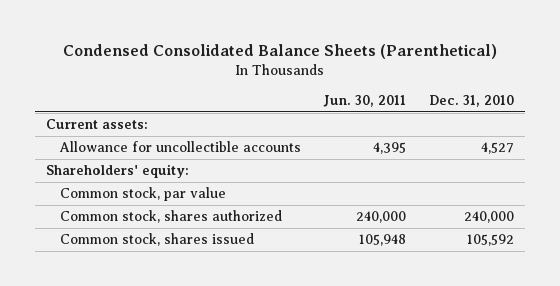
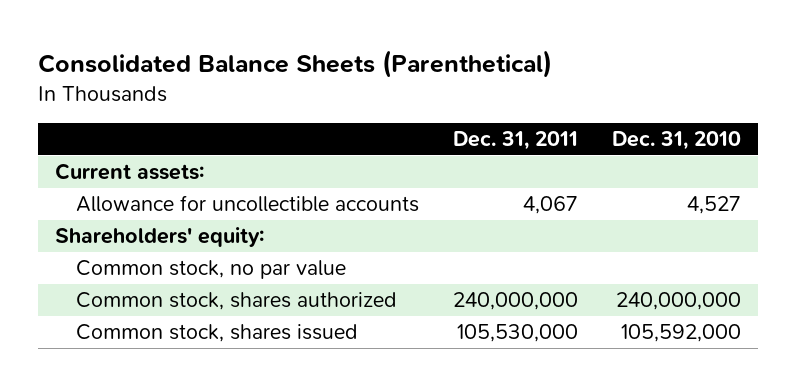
[63,44,498,60] Condensed Consolidated Balance Sheets (Parenthetical) -> [38,49,553,78] Consolidated Balance Sheets (Parenthetical)
[322,94,406,107] Jun. 30, 2011 -> none
none -> [453,130,579,150] Dec. 31, 2011
[59,187,226,202] Common stock, par value -> [76,260,347,280] Common stock, no par value
[463,211,514,224] 240,000 -> [616,292,742,311] 240,000,000
[466,234,514,247] 105,592 -> [621,324,742,343] 105,592,000

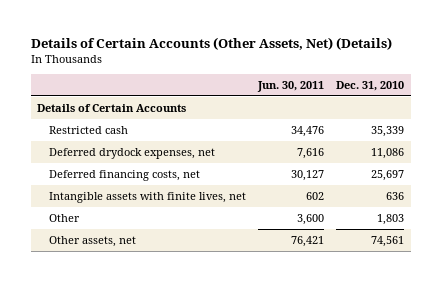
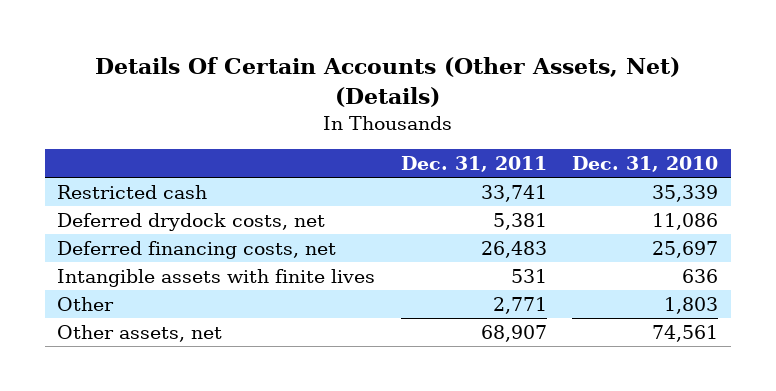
[30,36,392,50] Details of Certain Accounts (Other Assets, Net) (Details) -> [94,57,680,108] Details Of Certain Accounts (Other Assets, Net) (Details)
[256,81,324,93] Jun. 30, 2011 -> none
none -> [400,156,547,173] Dec. 31, 2011
[36,103,186,112] Details of Certain Accounts -> none
[48,147,215,159] Deferred drydock expenses, net -> [57,212,326,231] Deferred drydock costs, net
[48,191,246,203] Intangible assets with finite lives, net -> [57,268,376,287] Intangible assets with finite lives

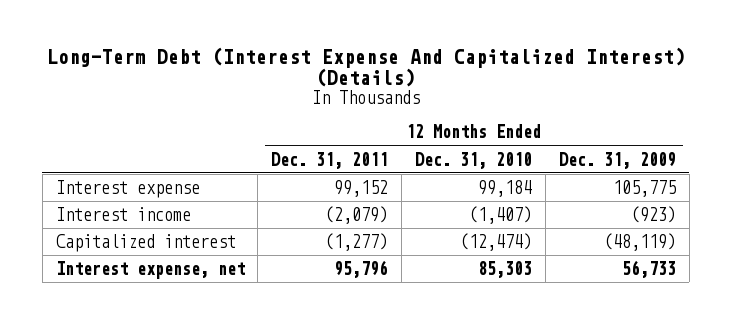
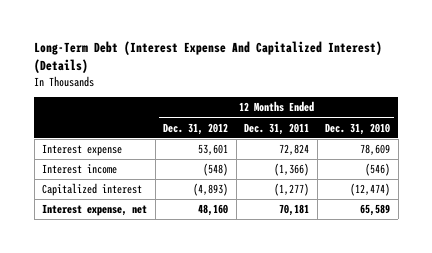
[558,151,676,169] Dec. 31, 2009 -> none
none -> [163,122,229,135] Dec. 31, 2012
[334,180,389,198] 99,152 -> [279,144,310,156] 72,824
[478,180,533,198] 99,184 -> [360,144,391,156] 78,609
[325,206,389,225] (2,079) -> [274,163,310,177] (1,366)
[469,206,533,225] (1,407) -> [365,163,391,177] (546)
[334,260,389,279] 95,796 -> [279,204,310,217] 70,181
[478,261,533,279] 85,303 -> [360,204,391,217] 65,589

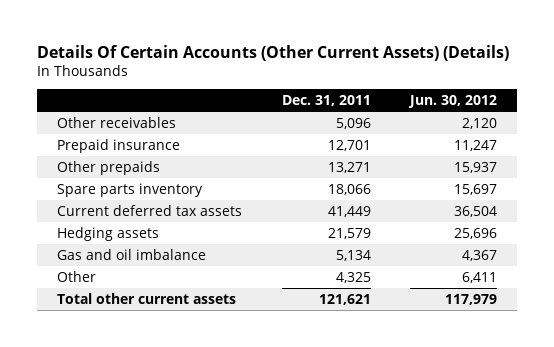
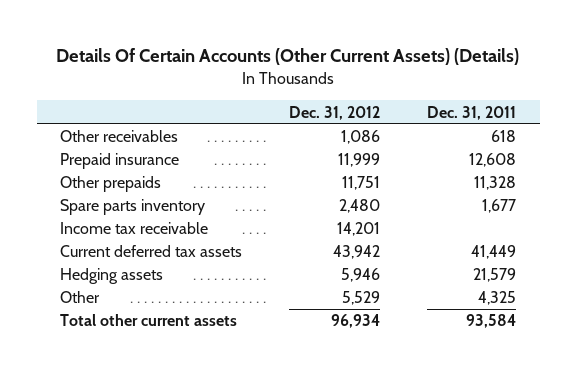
[408,94,498,108] Jun. 30, 2012 -> none
none -> [289,105,381,120] Dec. 31, 2012
[335,117,371,129] 5,096 -> [491,130,517,143] 618
[327,139,371,151] 12,701 -> [469,153,517,168] 12,608
[327,161,371,173] 13,271 -> [474,176,517,191] 11,328
[327,183,371,195] 18,066 -> [482,199,517,214] 1,677
none -> [60,222,209,235] Income tax receivable
[56,248,206,260] Gas and oil imbalance -> none
[318,293,371,305] 121,621 -> [466,314,517,329] 93,584

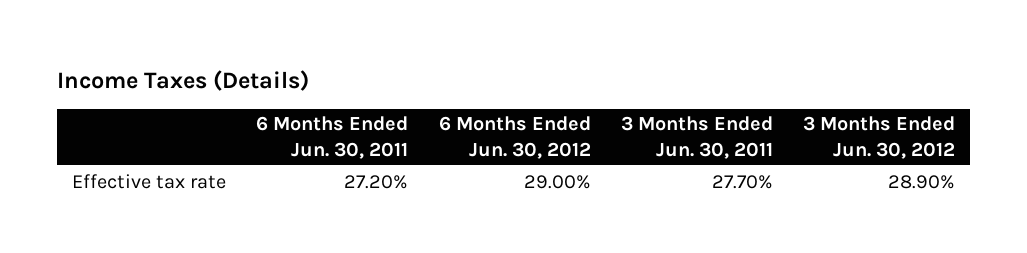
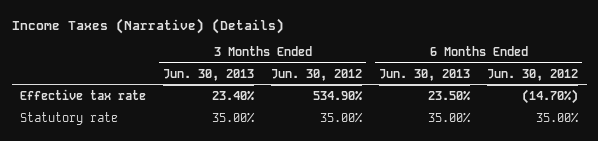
[56,70,309,92] Income Taxes (Details) -> [11,17,284,34] Income Taxes (Narrative) (Details)
[256,116,409,159] 6 Months Ended Jun. 30, 2011 -> none
[620,116,773,159] 3 Months Ended Jun. 30, 2011 -> none
none -> [163,68,255,81] Jun. 30, 2013
none -> [379,68,471,81] Jun. 30, 2013
[523,174,591,189] 29.00% -> [522,88,579,104] (14.70%)
[887,174,955,189] 28.90% -> [313,90,364,101] 534.90%
none -> [20,111,119,125] Statutory rate

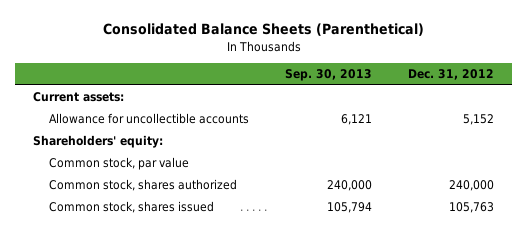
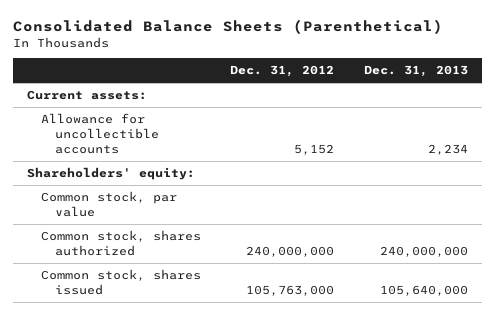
[284,69,372,82] Sep. 30, 2013 -> none
none -> [363,65,468,78] Dec. 31, 2013
[448,180,494,192] 240,000 -> [246,245,335,257] 240,000,000
[448,202,494,214] 105,763 -> [246,284,335,296] 105,763,000

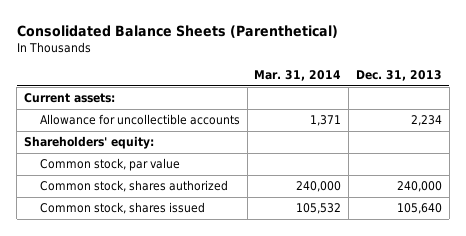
[230,65,335,78] Dec. 31, 2012 -> none
none -> [254,70,342,82] Mar. 31, 2014
[379,245,468,257] 240,000,000 -> [396,181,442,193] 240,000
[379,284,468,296] 105,640,000 -> [396,203,442,215] 105,640

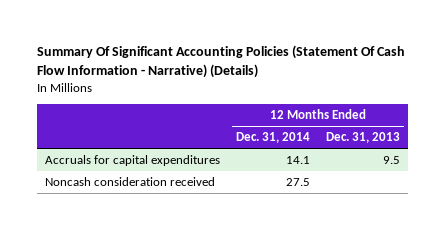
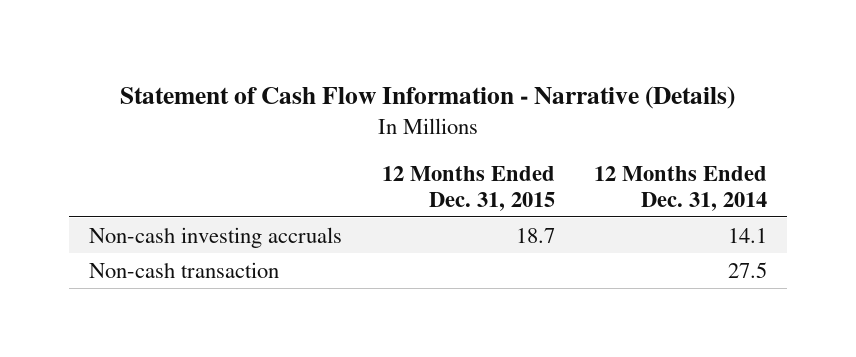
[37,45,406,79] Summary Of Significant Accounting Policies (Statement Of Cash Flow Information - Narrative) (Details) -> [120,86,736,110] Statement of Cash Flow Information - Narrative (Details)
[325,132,400,144] Dec. 31, 2013 -> none
none -> [381,166,555,212] 12 Months Ended Dec. 31, 2015
[45,154,221,166] Accruals for capital expenditures -> [89,226,343,248] Non-cash investing accruals
[45,176,216,186] Noncash consideration received -> [89,261,280,278] Non-cash transaction

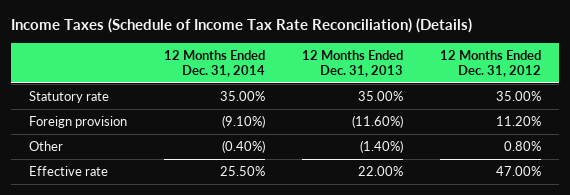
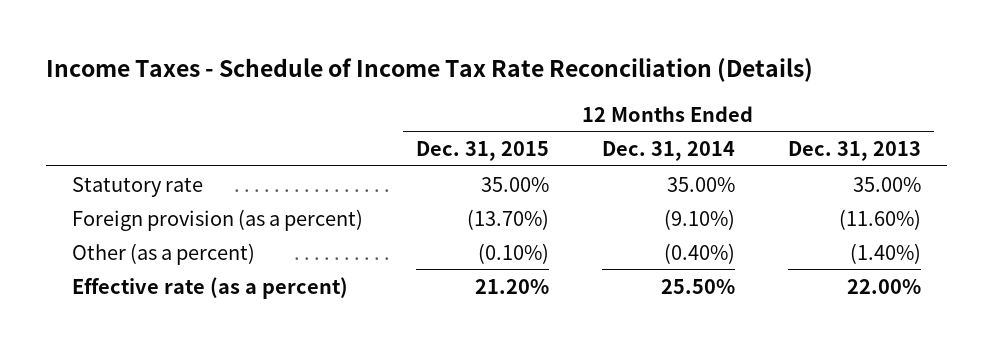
[10,18,472,34] Income Taxes (Schedule of Income Tax Rate Reconciliation) (Details) -> [46,58,814,83] Income Taxes - Schedule of Income Tax Rate Reconciliation (Details)
[439,49,541,77] 12 Months Ended Dec. 31, 2012 -> none
none -> [416,141,550,162] Dec. 31, 2015
[29,115,128,128] Foreign provision -> [72,208,364,231] Foreign provision (as a percent)
[29,140,64,151] Other -> [72,242,256,265] Other (as a percent)
[29,165,109,176] Effective rate -> [72,276,349,299] Effective rate (as a percent)

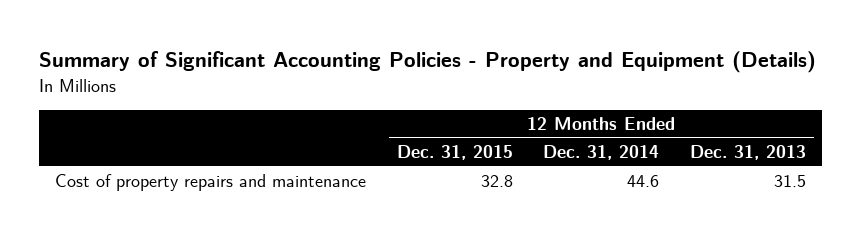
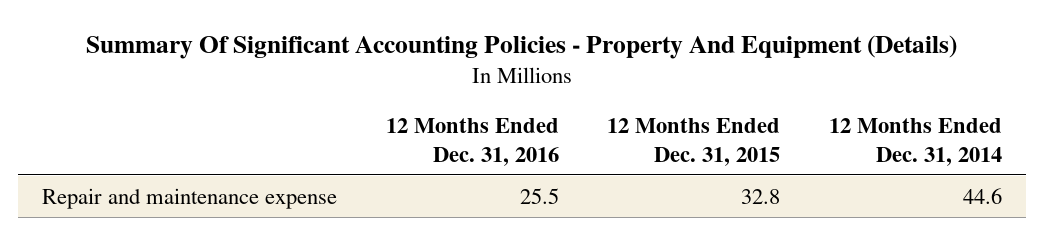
[39,51,817,74] Summary of Significant Accounting Policies - Property and Equipment (Details) -> [85,34,957,59] Summary Of Significant Accounting Policies - Property And Equipment (Details)
[690,145,807,161] Dec. 31, 2013 -> none
none -> [385,117,559,166] 12 Months Ended Dec. 31, 2016
[54,174,366,192] Cost of property repairs and maintenance -> [42,187,338,209] Repair and maintenance expense

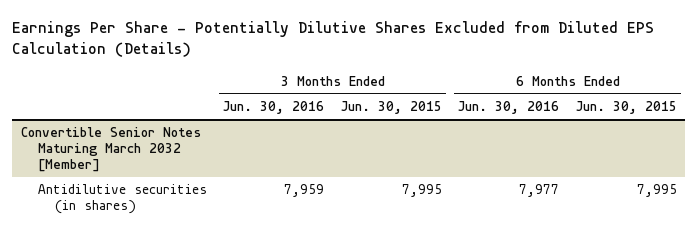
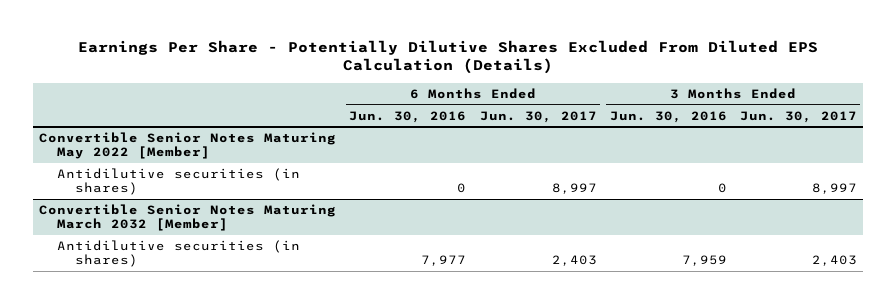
[12,21,655,58] Earnings Per Share - Potentially Dilutive Shares Excluded from Diluted EPS Calculation (Details) -> [78,39,819,75] Earnings Per Share - Potentially Dilutive Shares Excluded From Diluted EPS Calculation (Details)
[340,101,442,115] Jun. 30, 2015 -> none
[575,101,677,115] Jun. 30, 2015 -> none
none -> [479,110,597,123] Jun. 30, 2017
none -> [739,110,857,123] Jun. 30, 2017
none -> [39,132,337,160] Convertible Senior Notes Maturing May 2022 [Member]
none -> [57,168,301,196] Antidilutive securities (in shares)

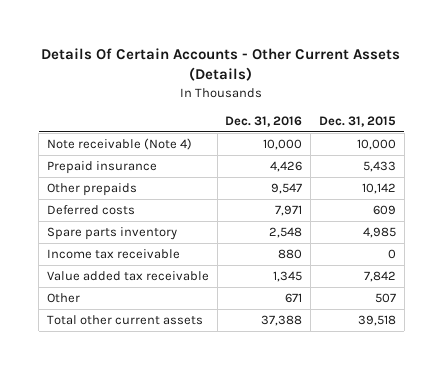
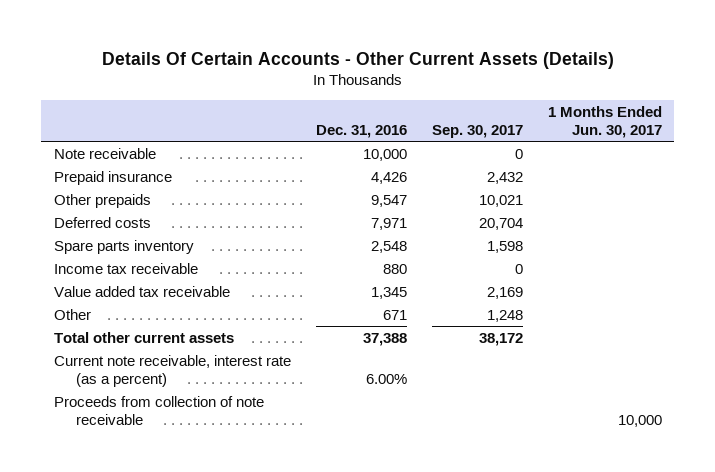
[318,115,396,127] Dec. 31, 2015 -> none
none -> [431,124,523,138] Sep. 30, 2017
none -> [547,105,662,138] 1 Months Ended Jun. 30, 2017
[46,138,192,151] Note receivable (Note 4) -> [53,147,156,159] Note receivable
none -> [53,354,291,387] Current note receivable, interest rate (as a percent)
none -> [53,395,264,425] Proceeds from collection of note receivable

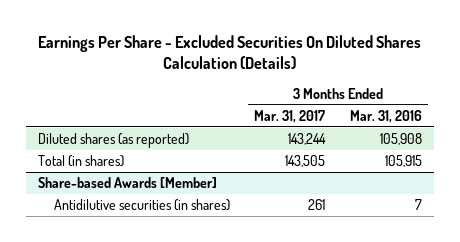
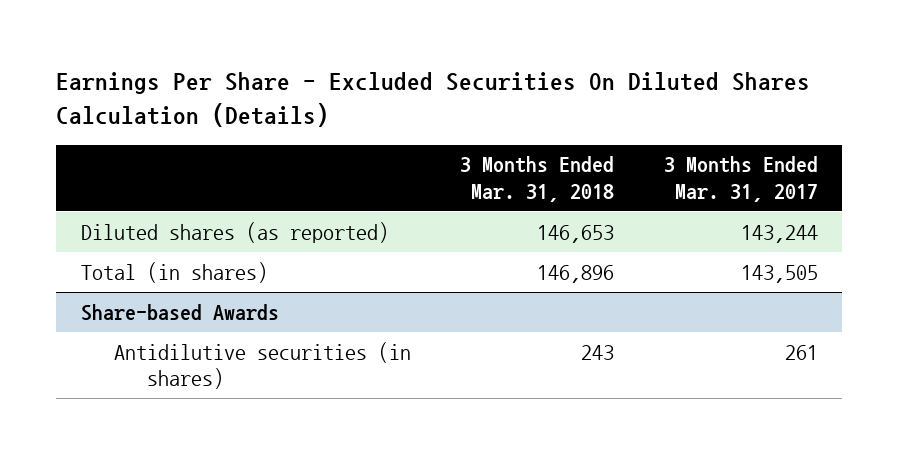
[349,109,422,123] Mar. 31, 2016 -> none
none -> [460,156,615,203] 3 Months Ended Mar. 31, 2018
[38,176,218,188] Share-based Awards [Member] -> [80,303,279,321] Share-based Awards

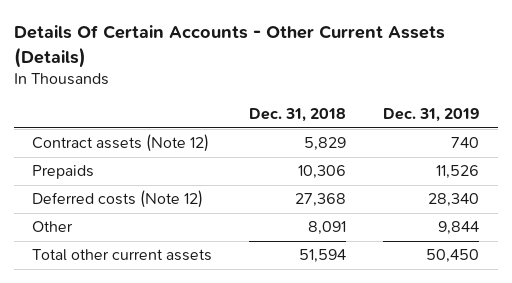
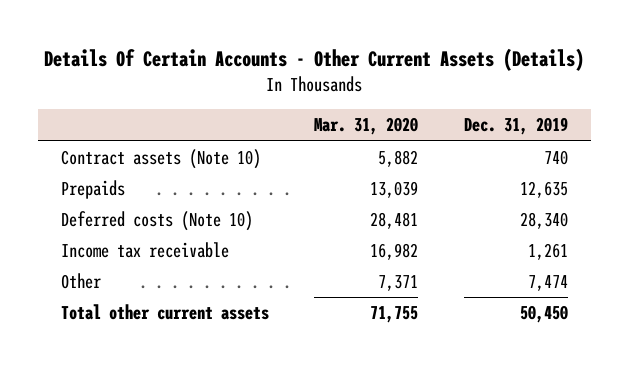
[249,108,347,123] Dec. 31, 2018 -> none
none -> [314,117,419,136] Mar. 31, 2020
[32,134,210,153] Contract assets (Note 12) -> [60,149,261,170] Contract assets (Note 10)
[436,165,480,180] 11,526 -> [520,181,569,199] 12,635
[32,190,204,209] Deferred costs (Note 12) -> [60,211,253,232] Deferred costs (Note 10)
none -> [60,242,229,259] Income tax receivable
[438,221,480,236] 9,844 -> [528,275,569,292] 7,474

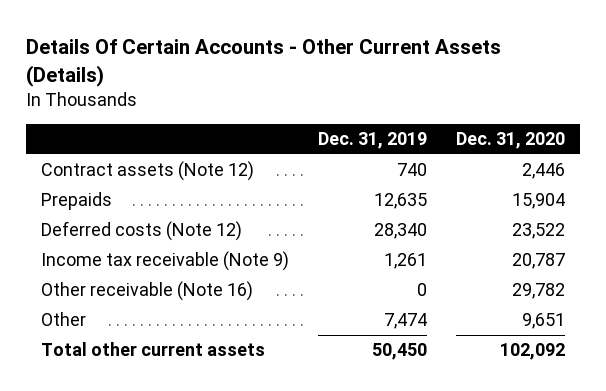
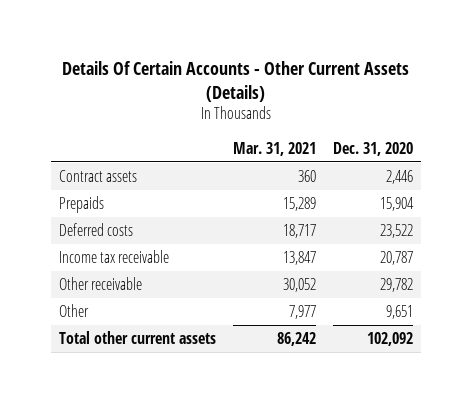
[318,132,428,150] Dec. 31, 2019 -> none
none -> [233,141,317,156] Mar. 31, 2021
[40,161,254,182] Contract assets (Note 12) -> [59,169,138,182] Contract assets
[40,221,242,242] Deferred costs (Note 12) -> [59,222,134,236] Deferred costs
[40,251,289,272] Income tax receivable (Note 9) -> [59,249,170,263] Income tax receivable
[40,281,253,302] Other receivable (Note 16) -> [59,276,143,290] Other receivable

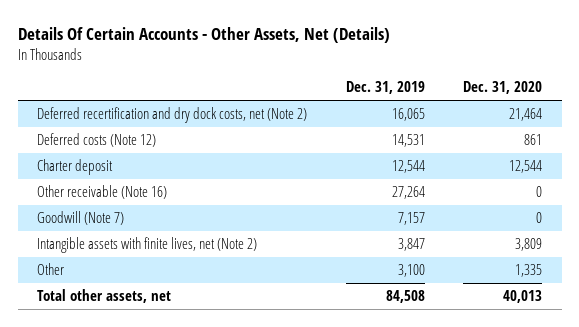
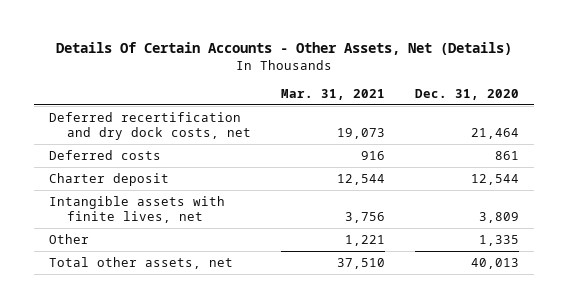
[345,81,425,95] Dec. 31, 2019 -> none
none -> [280,88,385,100] Mar. 31, 2021
[37,107,308,124] Deferred recertification and dry dock costs, net (Note 2) -> [48,111,251,141] Deferred recertification and dry dock costs, net
[37,133,157,148] Deferred costs (Note 12) -> [48,149,161,160] Deferred costs
[37,185,168,200] Other receivable (Note 16) -> none
[37,211,125,226] Goodwill (Note 7) -> none
[37,237,258,254] Intangible assets with finite lives, net (Note 2) -> [48,195,225,224] Intangible assets with finite lives, net

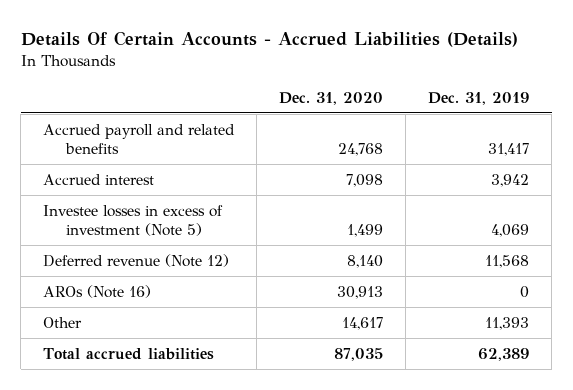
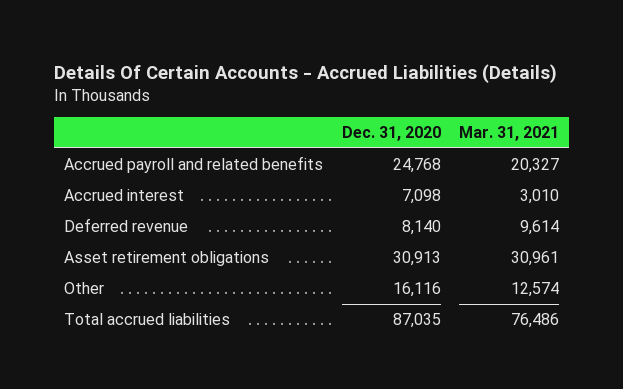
[428,91,530,105] Dec. 31, 2019 -> none
none -> [459,126,560,142] Mar. 31, 2021
[43,204,224,236] Investee losses in excess of investment (Note 5) -> none
[43,253,230,267] Deferred revenue (Note 12) -> [63,218,188,233] Deferred revenue
[43,284,152,298] AROs (Note 16) -> [63,251,269,267] Asset retirement obligations
[342,316,384,330] 14,617 -> [392,282,441,298] 16,116

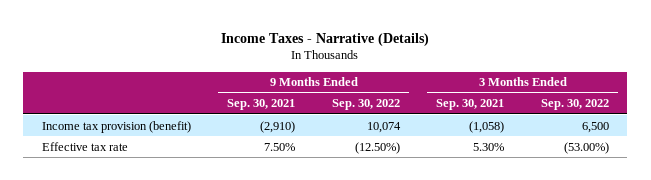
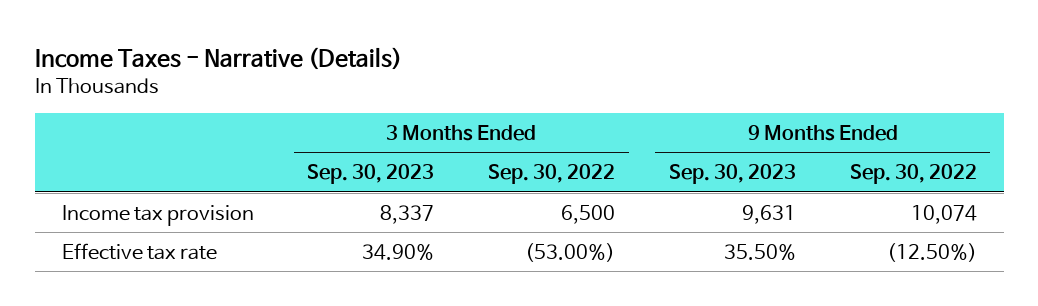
[227,99,296,111] Sep. 30, 2021 -> none
[436,99,505,111] Sep. 30, 2021 -> none
none -> [307,164,435,185] Sep. 30, 2023
none -> [668,164,796,185] Sep. 30, 2023
[41,120,191,133] Income tax provision (benefit) -> [61,204,254,226] Income tax provision

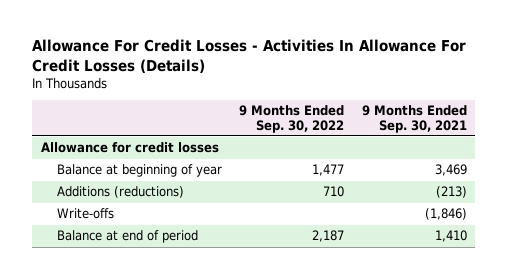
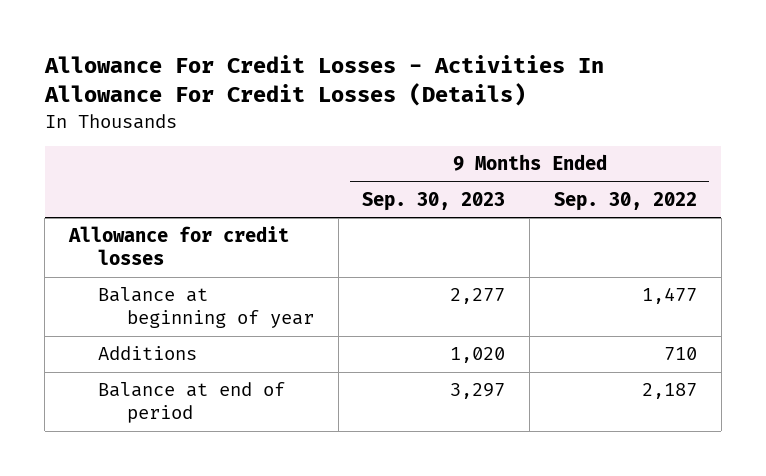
[361,105,467,133] 9 Months Ended Sep. 30, 2021 -> none
none -> [362,191,506,211] Sep. 30, 2023
[57,208,115,220] Write-offs -> none
[57,186,185,199] Additions (reductions) -> [97,346,197,361] Additions

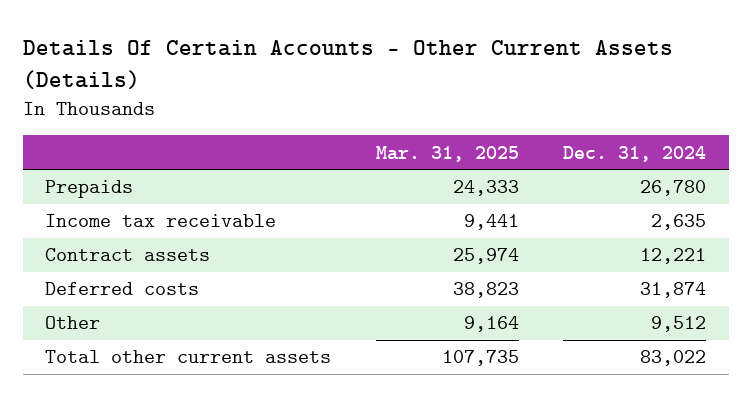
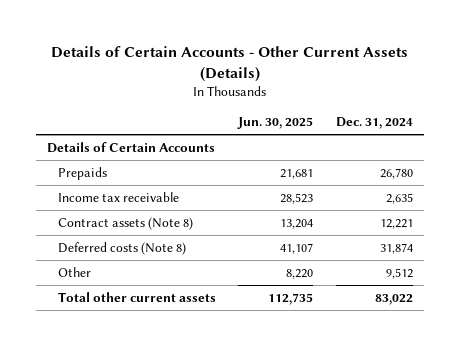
[22,39,673,89] Details Of Certain Accounts - Other Current Assets (Details) -> [50,46,408,82] Details of Certain Accounts - Other Current Assets (Details)
[375,145,519,162] Mar. 31, 2025 -> none
none -> [237,116,314,129] Jun. 30, 2025
none -> [47,141,216,153] Details of Certain Accounts
[44,248,210,262] Contract assets -> [58,216,194,230] Contract assets (Note 8)
[44,282,199,296] Deferred costs -> [58,241,187,255] Deferred costs (Note 8)

